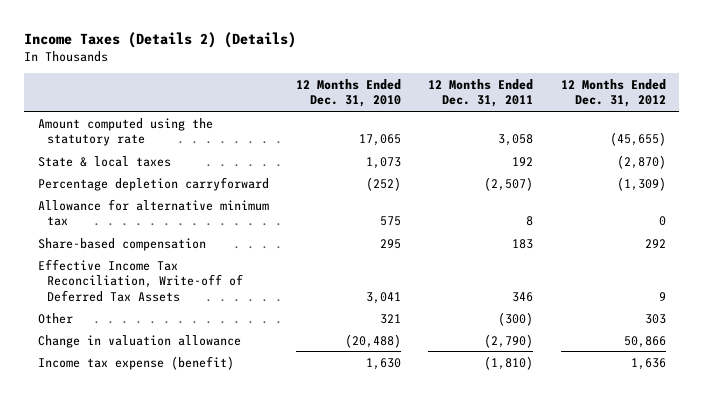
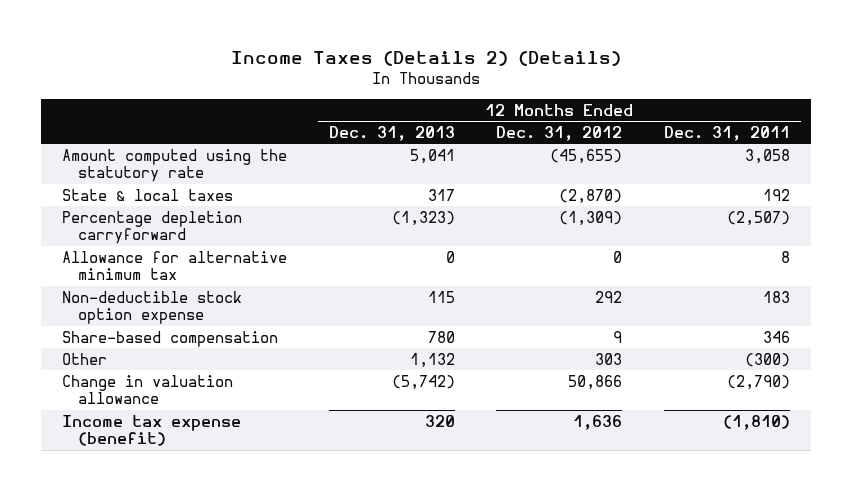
[295,78,401,108] 12 Months Ended Dec. 31, 2010 -> none
none -> [328,126,455,142] Dec. 31, 2013
[37,258,243,302] Effective Income Tax Reconciliation, Write-off of Deferred Tax Assets -> none
none -> [61,290,242,325] Non-deductible stock option expense
[512,238,534,249] 183 -> [763,330,791,343] 346
[644,238,666,248] 292 -> [613,330,623,343] 9

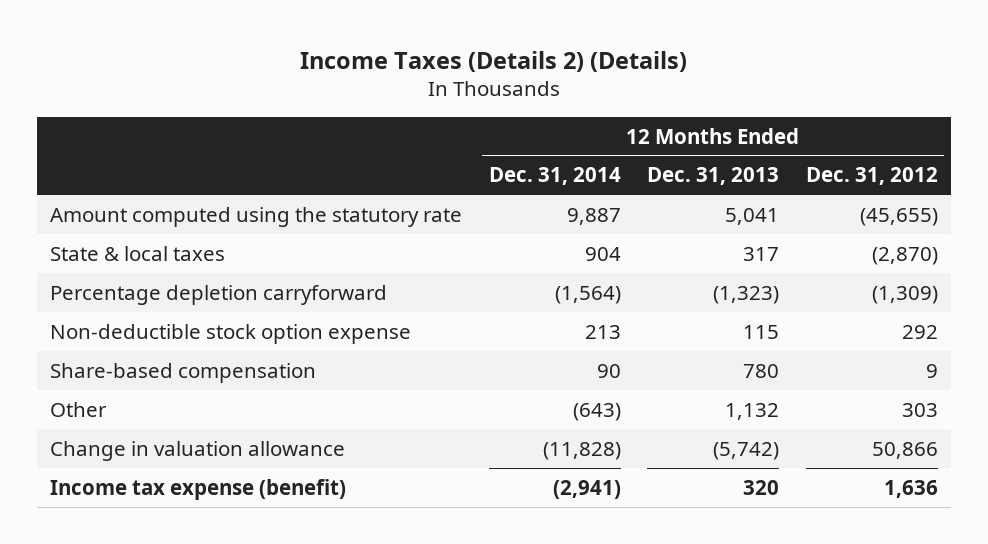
[664,126,791,142] Dec. 31, 2011 -> none
none -> [488,167,621,186] Dec. 31, 2014
[61,250,287,281] Allowance for alternative minimum tax -> none

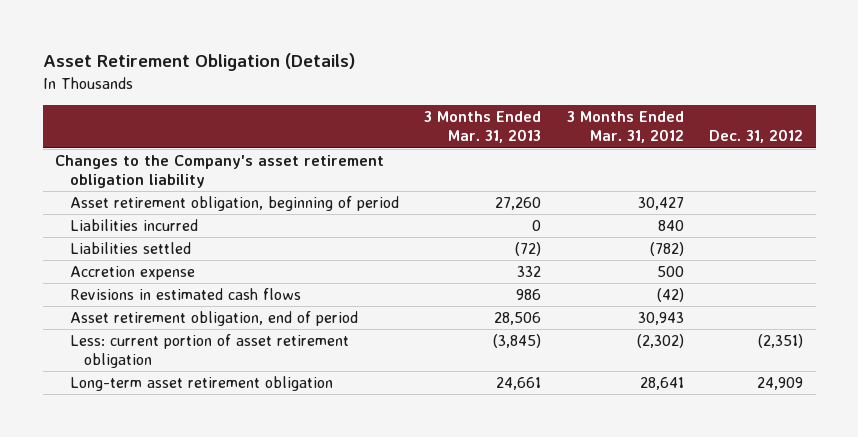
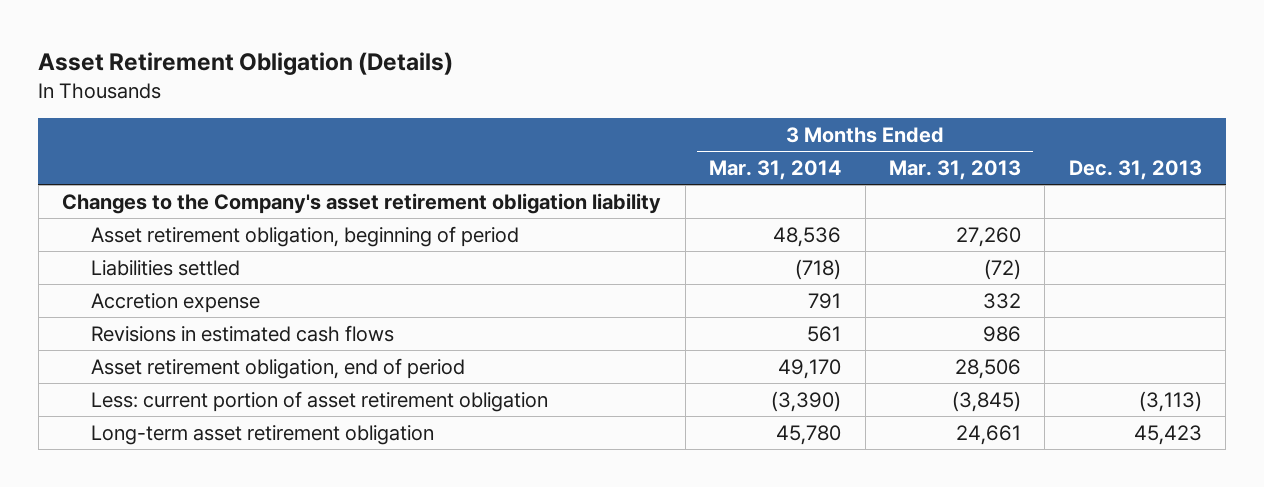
[566,111,684,144] 3 Months Ended Mar. 31, 2012 -> none
[709,129,804,144] Dec. 31, 2012 -> none
none -> [709,159,842,180] Mar. 31, 2014
none -> [1068,159,1202,180] Dec. 31, 2013
[69,219,198,232] Liabilities incurred -> none

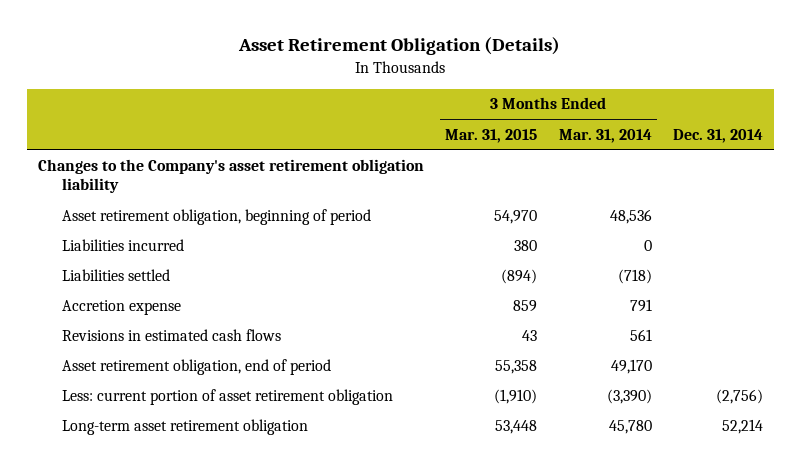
[888,159,1021,180] Mar. 31, 2013 -> none
[1068,159,1202,180] Dec. 31, 2013 -> none
none -> [445,128,538,143] Mar. 31, 2015
none -> [673,128,764,143] Dec. 31, 2014
none -> [62,238,185,251] Liabilities incurred

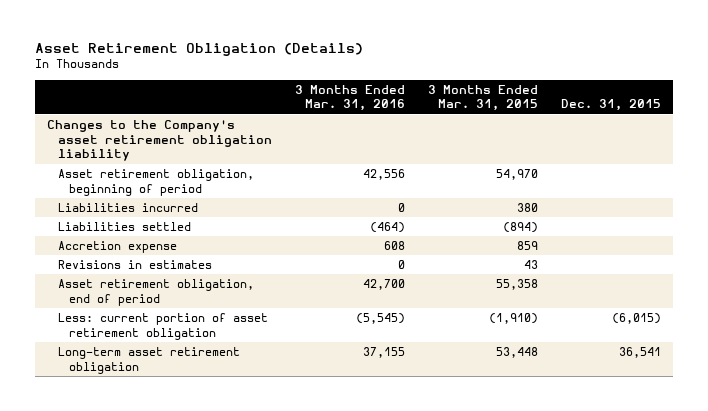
[558,128,652,143] Mar. 31, 2014 -> none
[673,128,764,143] Dec. 31, 2014 -> none
none -> [295,84,406,112] 3 Months Ended Mar. 31, 2016
none -> [561,99,662,112] Dec. 31, 2015
[62,328,282,341] Revisions in estimated cash flows -> [57,260,212,270] Revisions in estimates

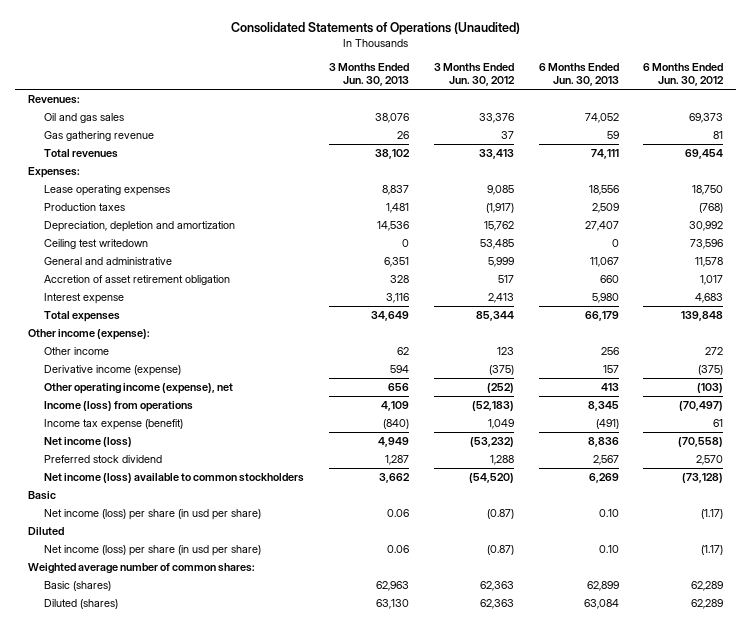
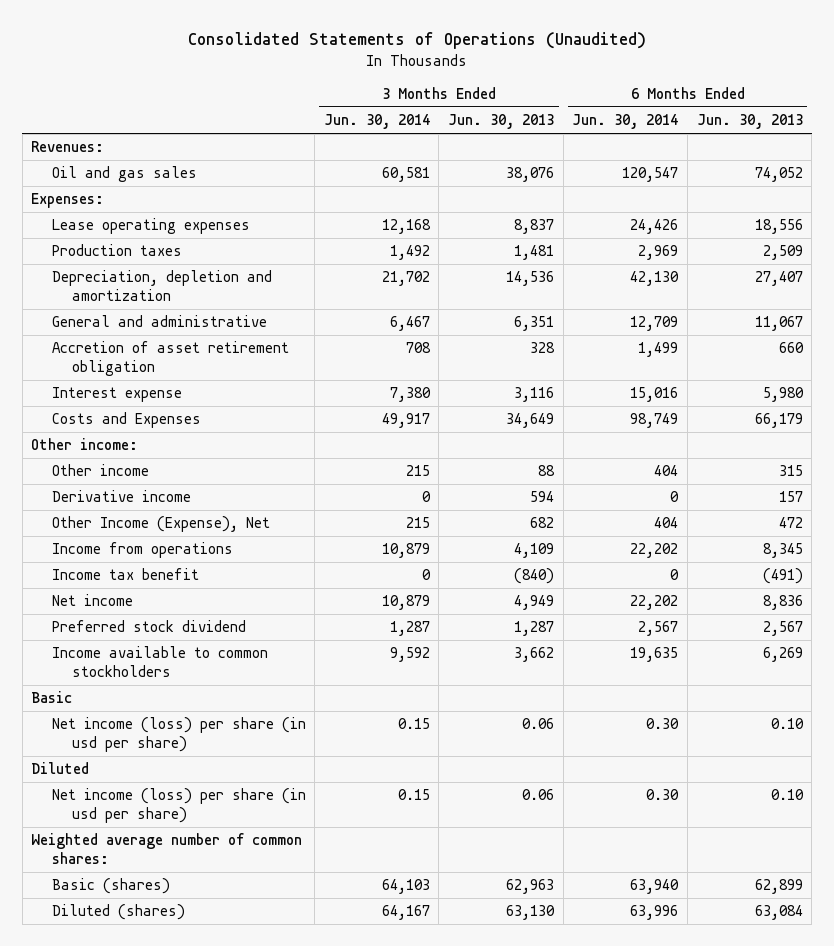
[433,63,515,87] 3 Months Ended Jun. 30, 2012 -> none
[643,63,725,87] 6 Months Ended Jun. 30, 2012 -> none
none -> [323,114,430,130] Jun. 30, 2014
none -> [572,114,679,130] Jun. 30, 2014
[44,131,155,142] Gas gathering revenue -> none
[44,149,119,159] Total revenues -> none
[44,239,149,250] Ceiling test writedown -> none
[44,311,121,323] Total expenses -> [51,412,201,429] Costs and Expenses
[27,329,150,341] Other income (expense): -> [31,438,139,451] Other income:
[396,347,409,356] 62 -> [538,465,556,477] 88
[600,347,619,356] 256 -> [778,465,803,477] 315
[44,365,182,377] Derivative income (expense) -> [51,490,191,503] Derivative income
[44,383,234,395] Other operating income (expense), net -> [51,516,270,533] Other Income (Expense), Net
[387,383,409,392] 656 -> [530,517,555,529] 682
[600,383,619,392] 413 -> [778,517,803,529] 472
[44,401,194,413] Income (loss) from operations -> [51,542,233,559] Income from operations
[44,419,184,431] Income tax expense (benefit) -> [51,568,199,581] Income tax benefit
[44,437,133,448] Net income (loss) -> [51,594,133,607] Net income
[44,473,305,484] Net income (loss) available to common stockholders -> [51,646,268,677] Income available to common stockholders

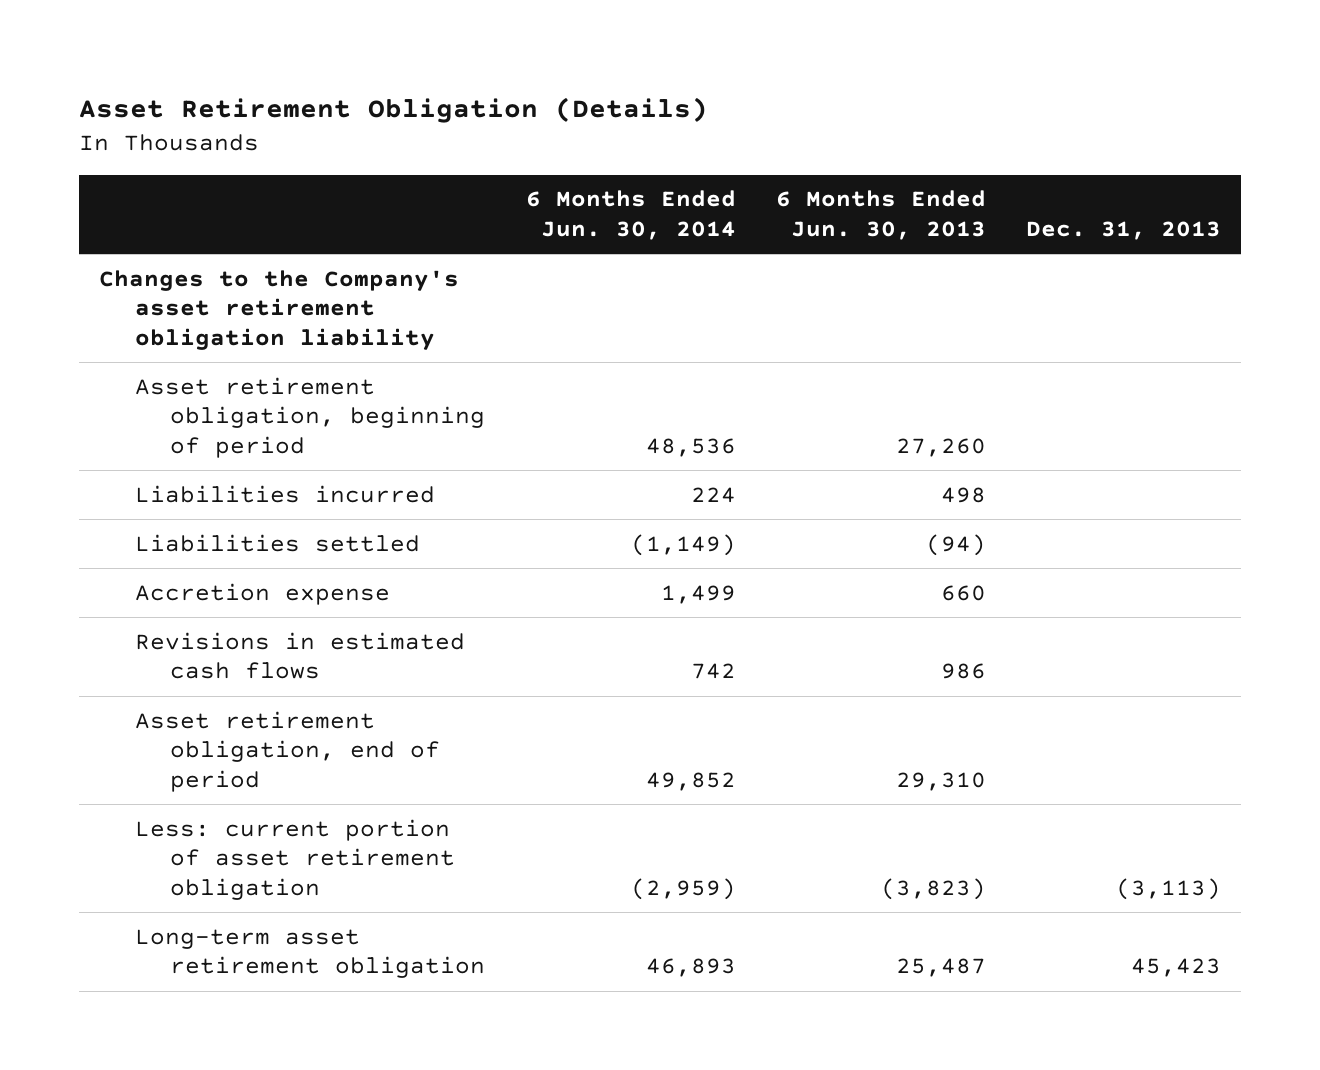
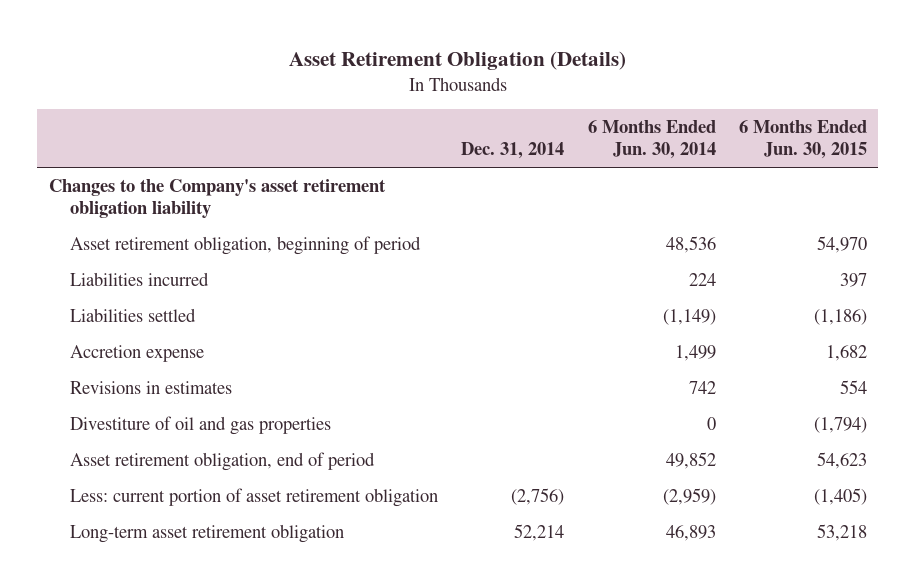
[775,190,986,241] 6 Months Ended Jun. 30, 2013 -> none
[1026,221,1222,241] Dec. 31, 2013 -> none
none -> [461,142,565,160] Dec. 31, 2014
none -> [738,120,867,160] 6 Months Ended Jun. 30, 2015
[134,631,465,680] Revisions in estimated cash flows -> [70,381,233,395] Revisions in estimates
none -> [70,416,332,436] Divestiture of oil and gas properties

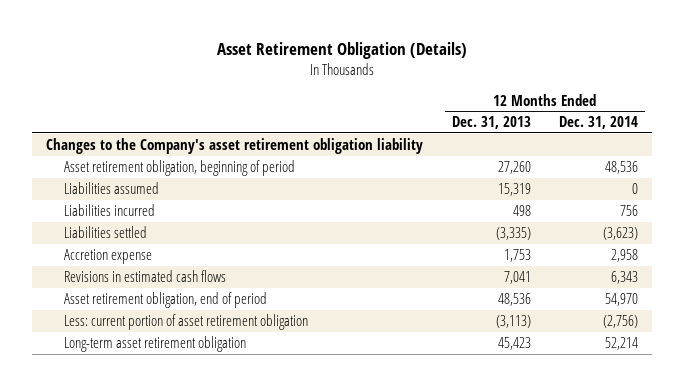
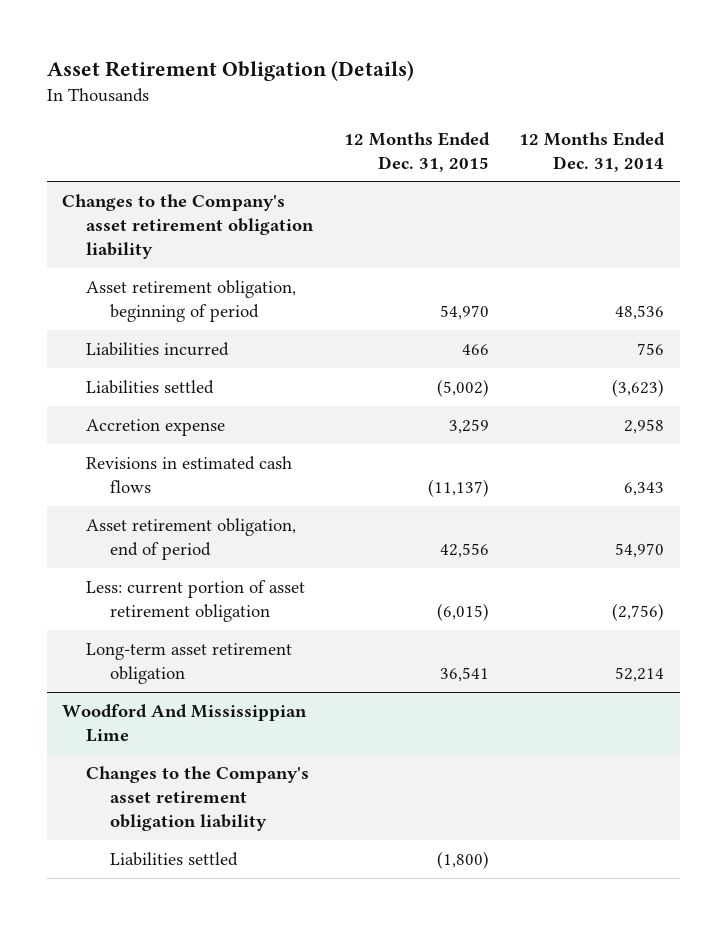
[451,116,531,130] Dec. 31, 2013 -> none
none -> [343,131,490,172] 12 Months Ended Dec. 31, 2015
[64,181,160,194] Liabilities assumed -> none
none -> [61,704,307,743] Woodford And Mississippian Lime
none -> [85,766,309,832] Changes to the Company's asset retirement obligation liability
none -> [109,852,238,867] Liabilities settled

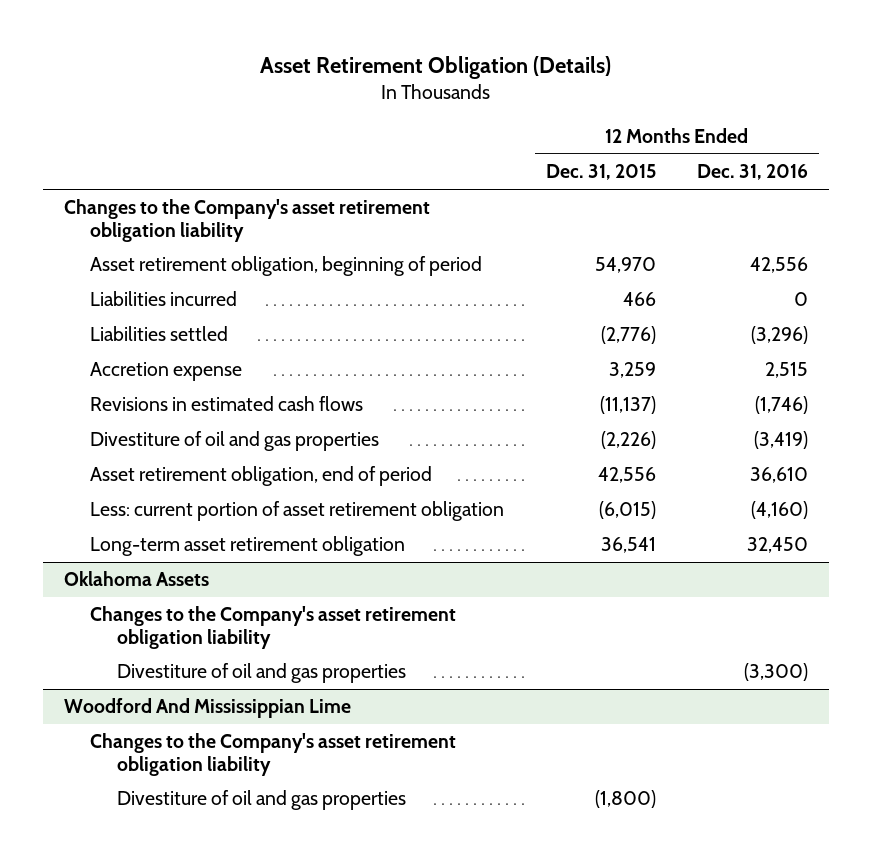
[519,131,666,172] 12 Months Ended Dec. 31, 2014 -> none
none -> [697,164,809,181] Dec. 31, 2016
[436,379,489,398] (5,002) -> [600,326,656,345] (2,776)
none -> [90,431,380,452] Divestiture of oil and gas properties
none -> [64,571,210,587] Oklahoma Assets
none -> [90,606,457,649] Changes to the Company's asset retirement obligation liability
none -> [116,663,406,684] Divestiture of oil and gas properties
[109,852,238,867] Liabilities settled -> none
none -> [116,790,406,811] Divestiture of oil and gas properties

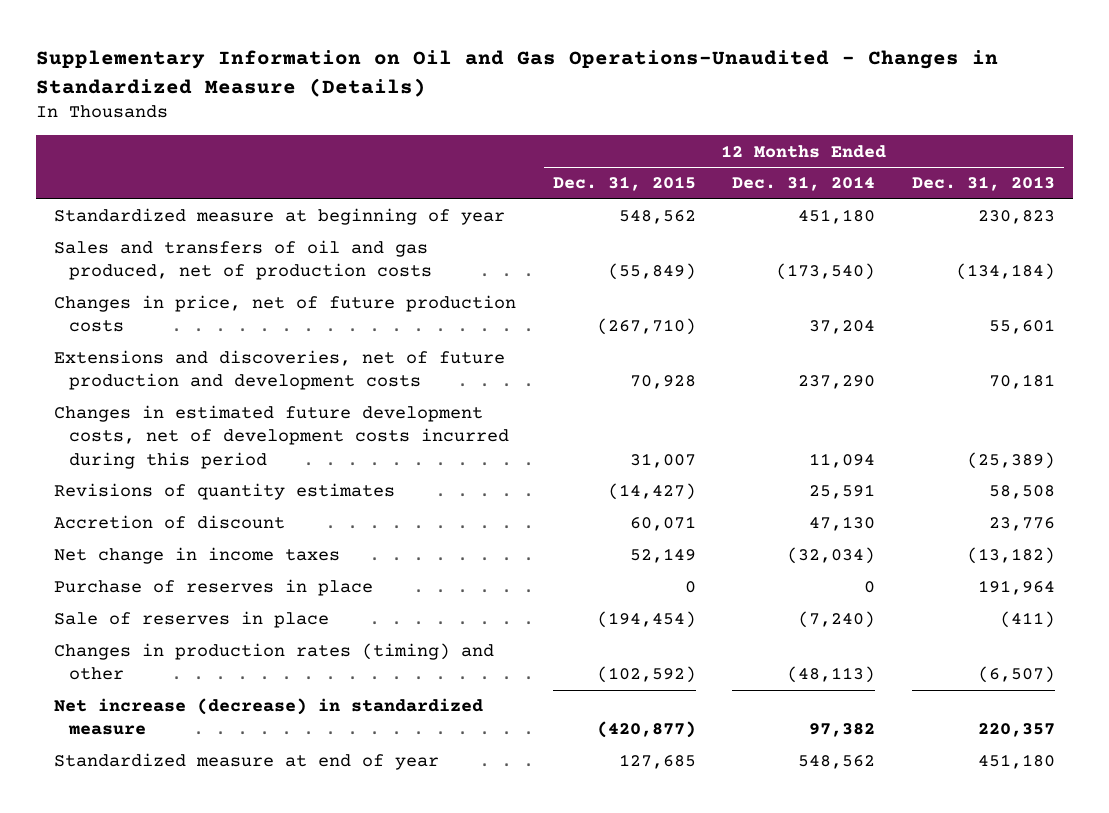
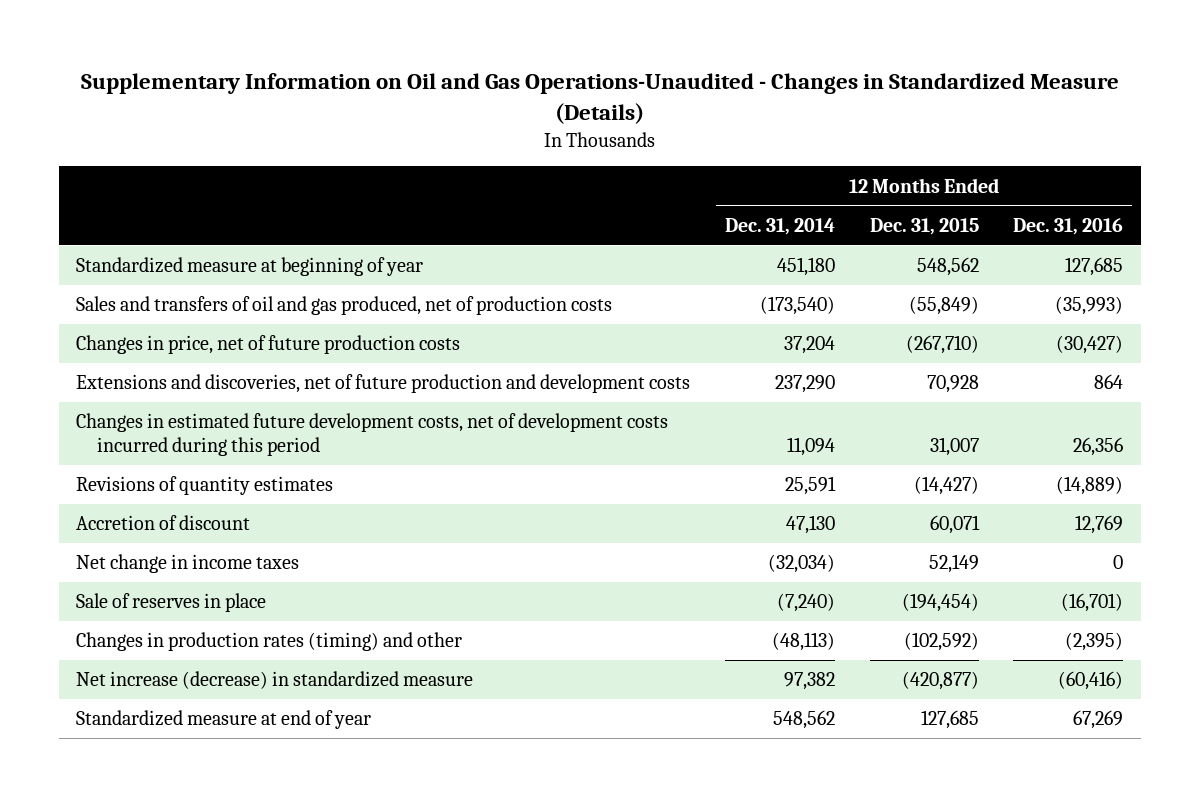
[911,176,1055,192] Dec. 31, 2013 -> none
none -> [1013,217,1124,235] Dec. 31, 2016
[54,579,374,597] Purchase of reserves in place -> none

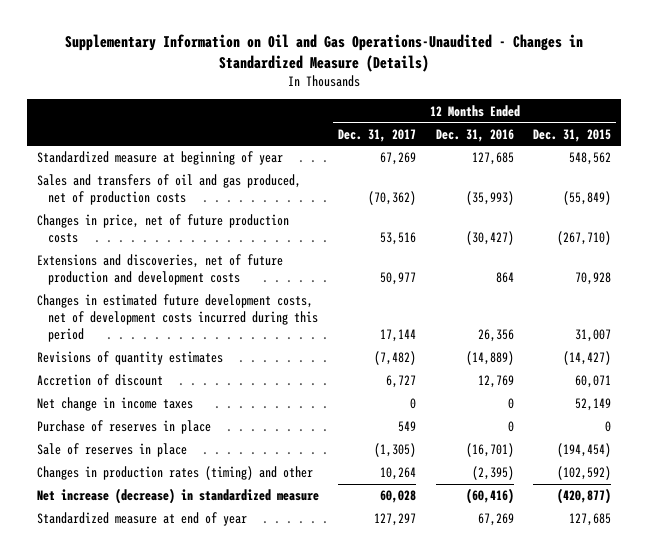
[724,217,835,235] Dec. 31, 2014 -> none
none -> [338,128,417,142] Dec. 31, 2017
none -> [36,420,211,435] Purchase of reserves in place

